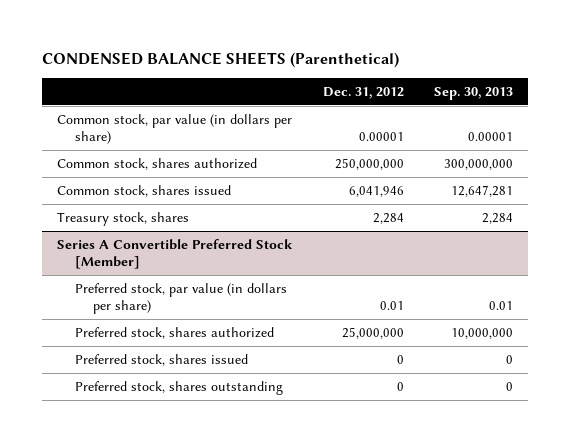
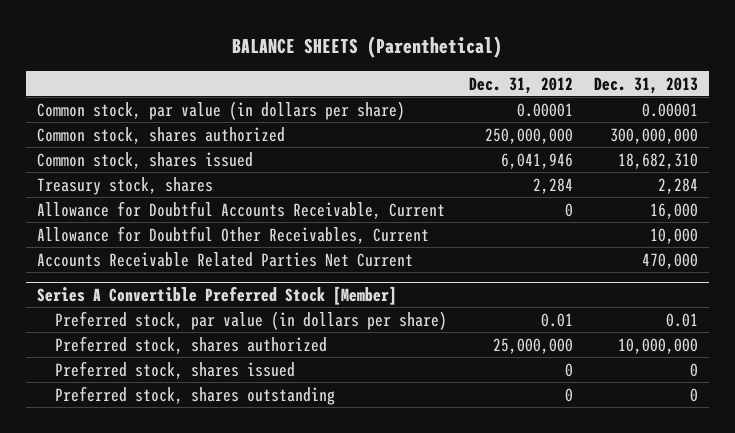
[42,52,400,69] CONDENSED BALANCE SHEETS (Parenthetical) -> [232,36,503,59] BALANCE SHEETS (Parenthetical)
[433,87,513,101] Sep. 30, 2013 -> none
none -> [594,76,699,94] Dec. 31, 2013
none -> [36,200,445,219] Allowance for Doubtful Accounts Receivable, Current
none -> [36,225,429,244] Allowance for Doubtful Other Receivables, Current
none -> [36,251,413,267] Accounts Receivable Related Parties Net Current

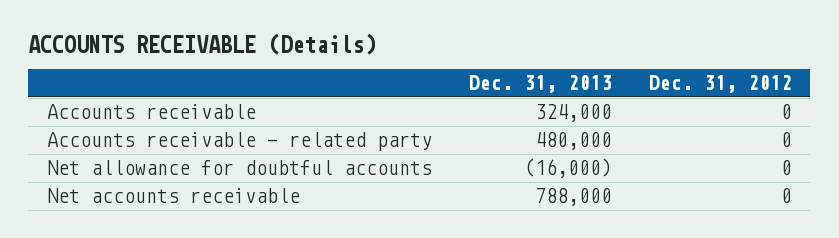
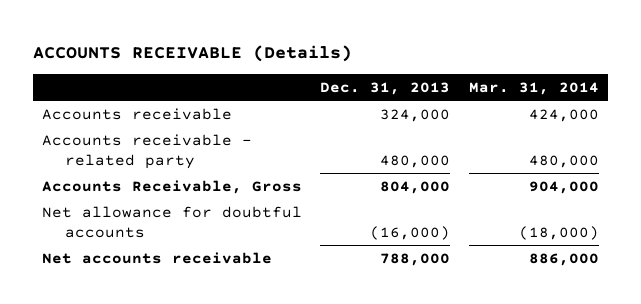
[648,75,792,94] Dec. 31, 2012 -> none
none -> [468,81,599,95] Mar. 31, 2014
none -> [42,179,303,194] Accounts Receivable, Gross

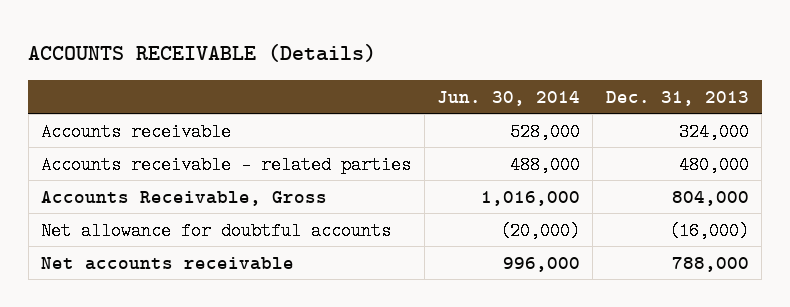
[468,81,599,95] Mar. 31, 2014 -> none
none -> [436,90,580,106] Jun. 30, 2014
[42,133,253,170] Accounts receivable - related party -> [41,155,412,174] Accounts receivable - related parties

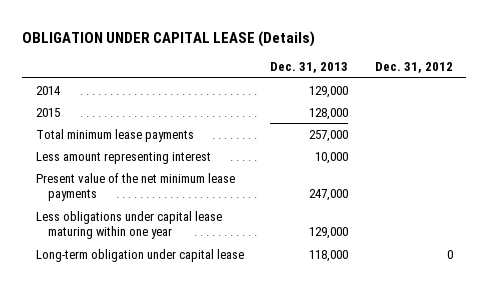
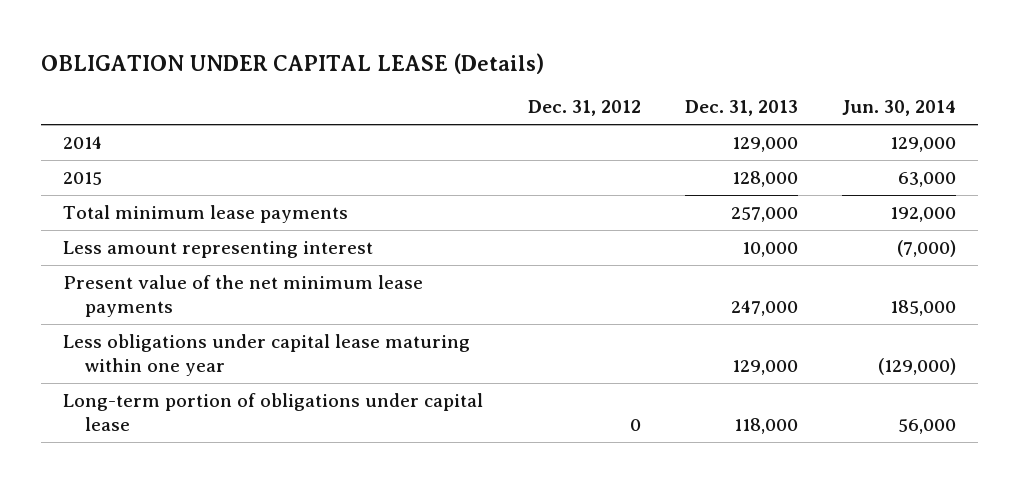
none -> [842,100,957,117] Jun. 30, 2014
[35,248,244,262] Long-term obligation under capital lease -> [63,392,484,432] Long-term portion of obligations under capital lease

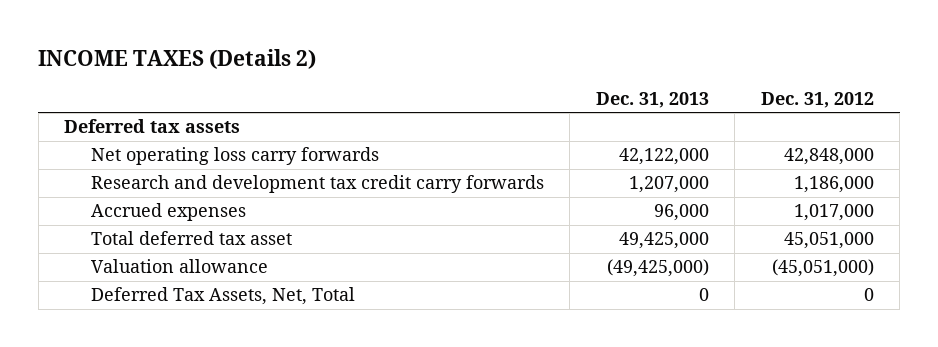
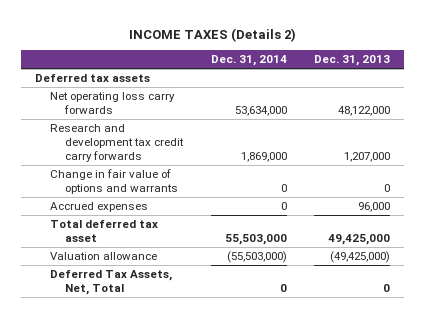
[760,92,874,109] Dec. 31, 2012 -> none
none -> [210,55,287,67] Dec. 31, 2014
[618,148,709,166] 42,122,000 -> [337,105,390,116] 48,122,000
none -> [50,168,179,194] Change in fair value of options and warrants

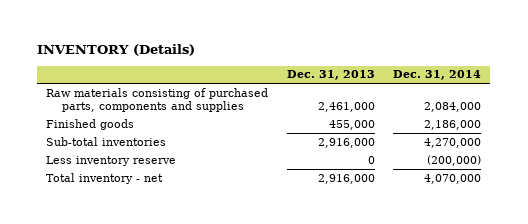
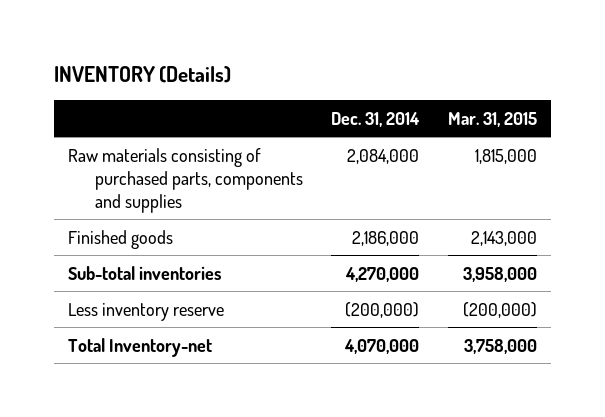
[286,70,375,81] Dec. 31, 2013 -> none
none -> [447,111,537,127] Mar. 31, 2015
[46,172,164,184] Total inventory - net -> [68,337,213,357] Total Inventory-net

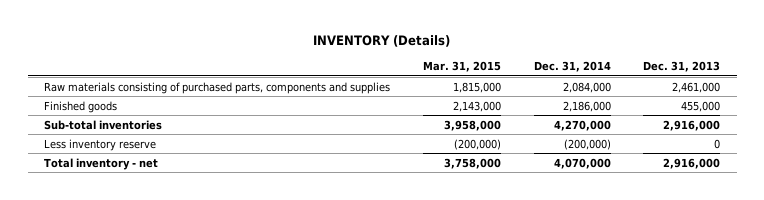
none -> [643,61,721,73] Dec. 31, 2013
[68,337,213,357] Total Inventory-net -> [44,157,159,170] Total inventory - net

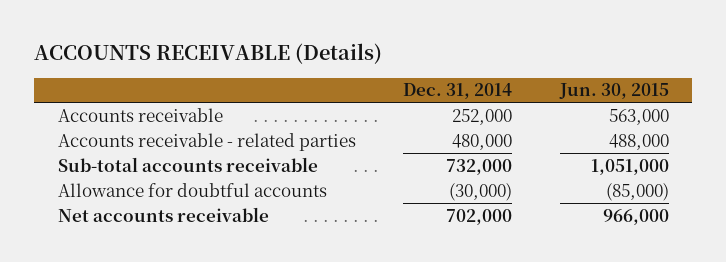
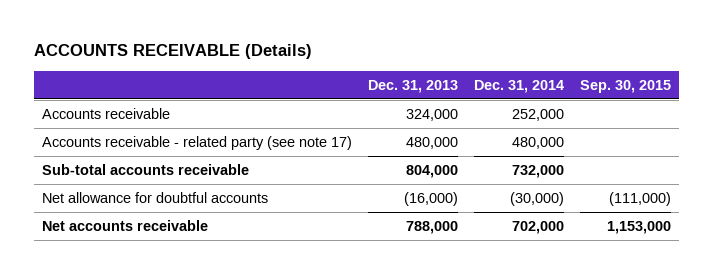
[558,83,669,100] Jun. 30, 2015 -> none
none -> [367,79,458,93] Dec. 31, 2013
none -> [580,79,672,93] Sep. 30, 2015
[57,132,356,151] Accounts receivable - related parties -> [41,136,352,151] Accounts receivable - related party (see note 17)
[57,182,327,197] Allowance for doubtful accounts -> [41,192,268,204] Net allowance for doubtful accounts

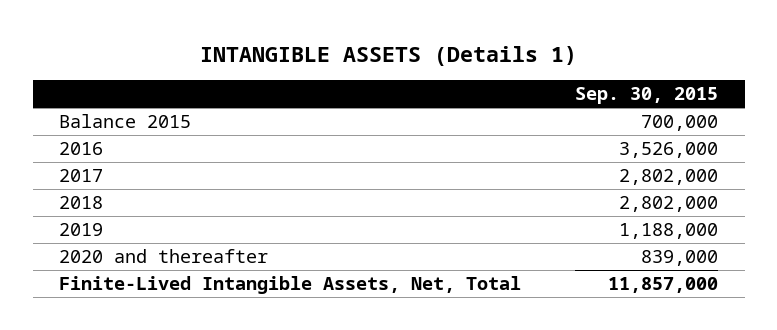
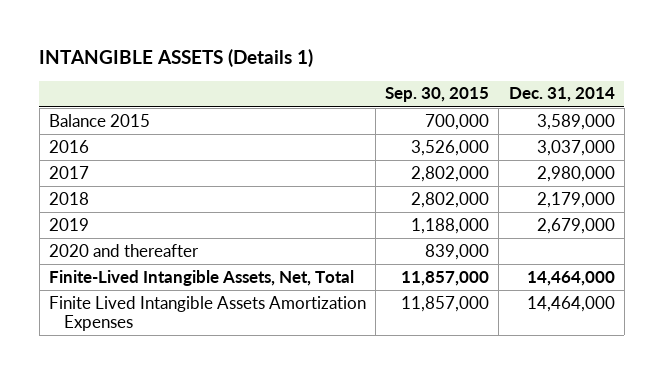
none -> [508,87,615,103] Dec. 31, 2014
none -> [48,295,366,332] Finite Lived Intangible Assets Amortization Expenses

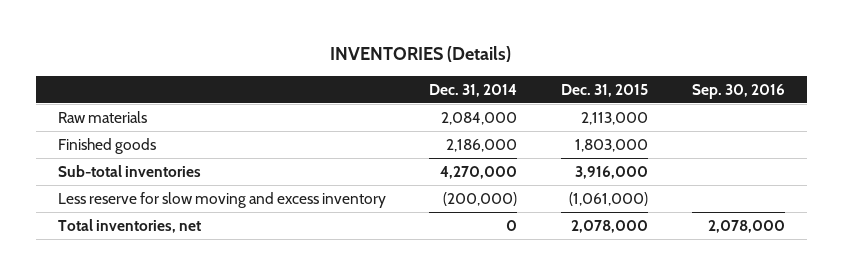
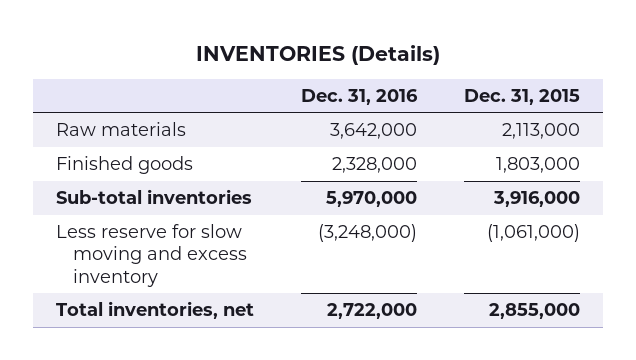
[429,83,518,97] Dec. 31, 2014 -> none
[691,83,785,99] Sep. 30, 2016 -> none
none -> [300,88,418,105] Dec. 31, 2016
[571,220,649,234] 2,078,000 -> [488,303,580,320] 2,855,000

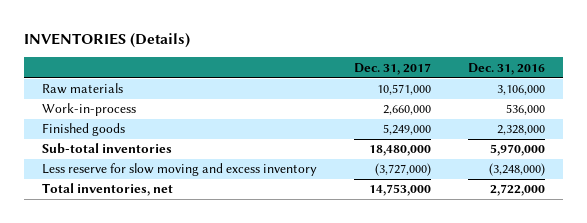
[463,88,580,105] Dec. 31, 2015 -> none
none -> [353,62,431,75] Dec. 31, 2017
[329,123,417,140] 3,642,000 -> [496,85,545,96] 3,106,000
none -> [42,103,137,117] Work-in-process

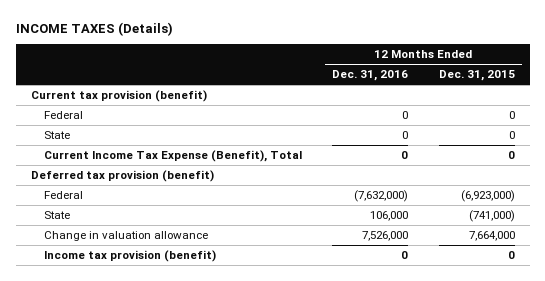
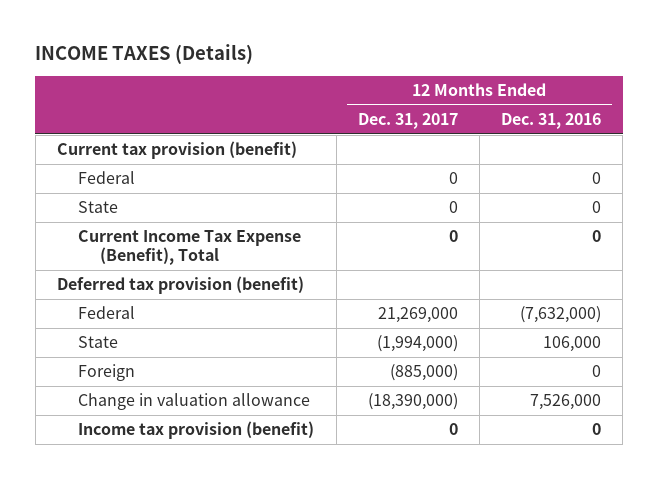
[438,70,515,82] Dec. 31, 2015 -> none
none -> [357,113,458,130] Dec. 31, 2017
none -> [78,364,136,382] Foreign

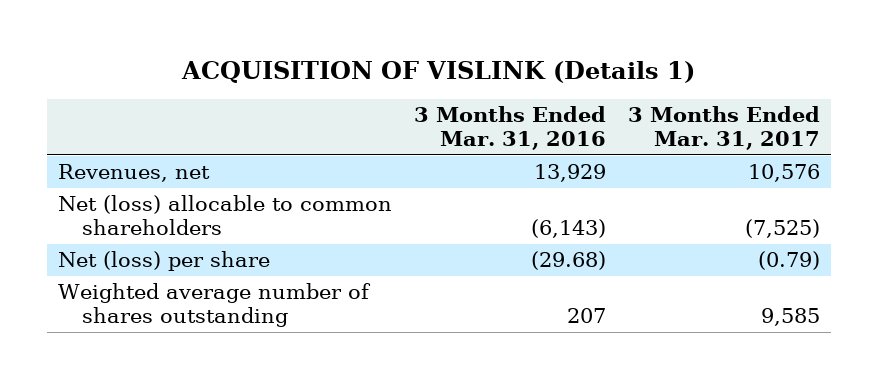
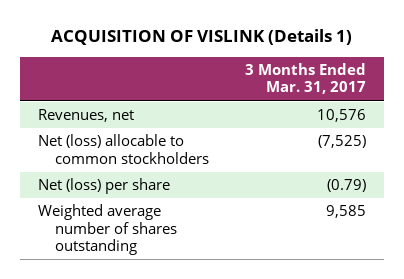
[413,106,606,151] 3 Months Ended Mar. 31, 2016 -> none
[58,195,393,236] Net (loss) allocable to common shareholders -> [38,134,210,164] Net (loss) allocable to common stockholders

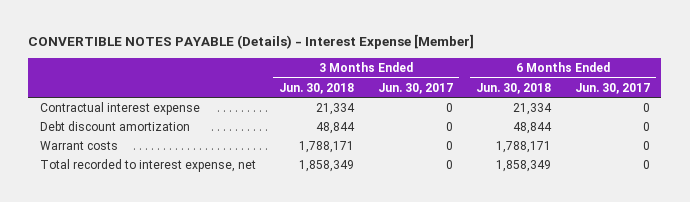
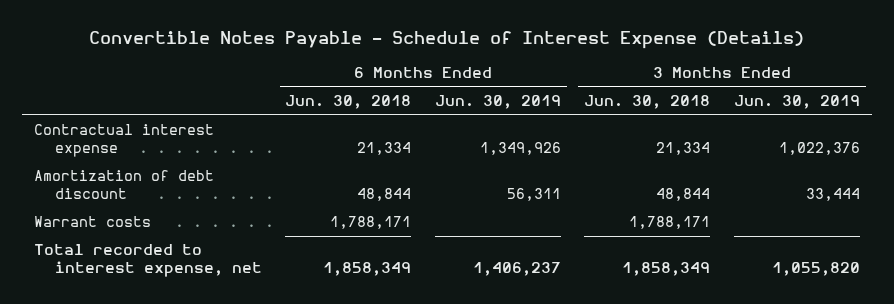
[28,34,475,50] CONVERTIBLE NOTES PAYABLE (Details) - Interest Expense [Member] -> [88,31,804,50] Convertible Notes Payable - Schedule of Interest Expense (Details)
[377,82,453,94] Jun. 30, 2017 -> none
[574,82,650,94] Jun. 30, 2017 -> none
none -> [434,95,561,110] Jun. 30, 2019
none -> [733,95,860,110] Jun. 30, 2019
[39,120,190,131] Debt discount amortization -> [33,170,214,200] Amortization of debt discount

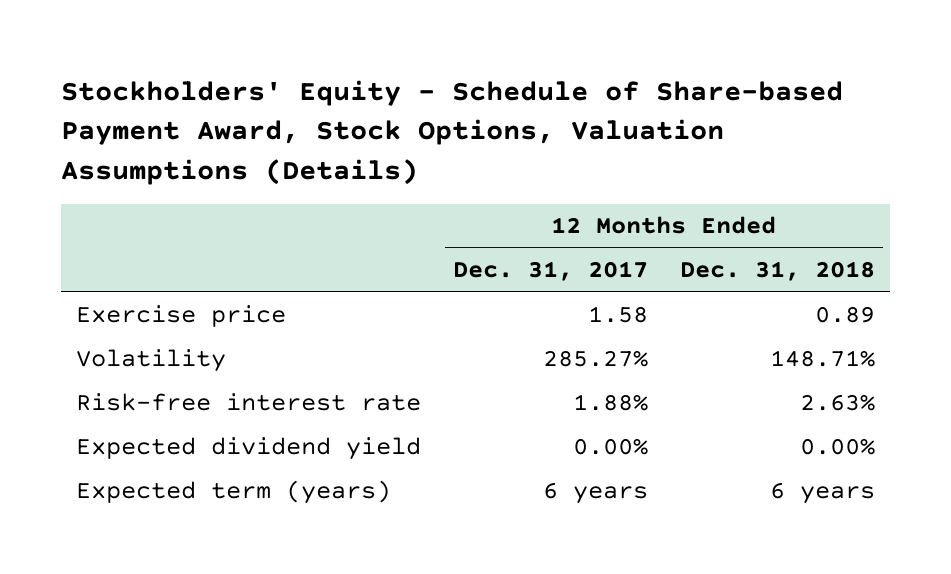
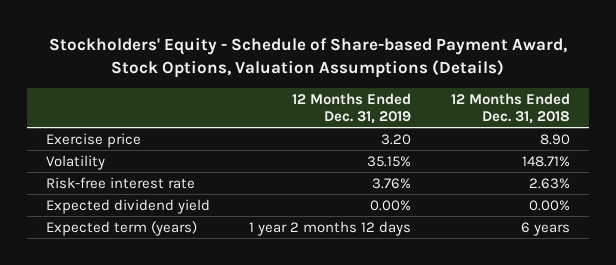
[453,261,649,282] Dec. 31, 2017 -> none
none -> [292,92,412,125] 12 Months Ended Dec. 31, 2019
[814,306,875,324] 0.89 -> [539,133,570,145] 8.90

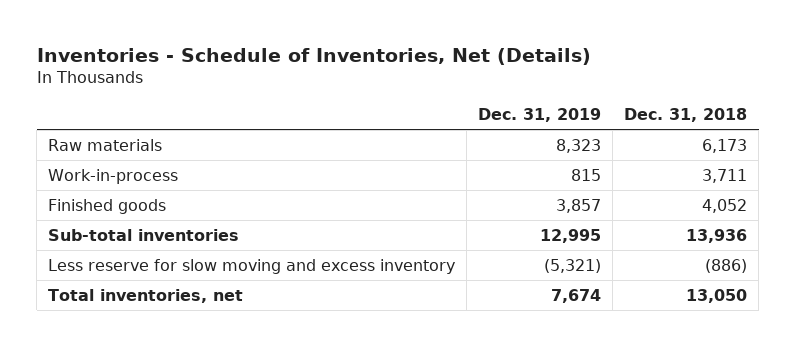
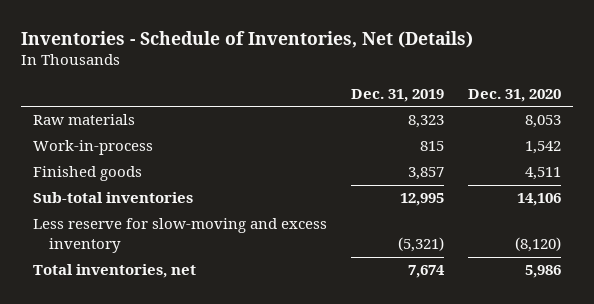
[624,108,748,123] Dec. 31, 2018 -> none
none -> [468,88,562,102] Dec. 31, 2020
[48,258,456,274] Less reserve for slow moving and excess inventory -> [33,218,328,253] Less reserve for slow-moving and excess inventory

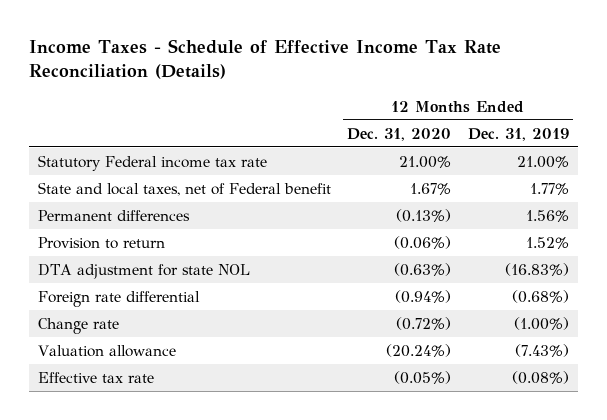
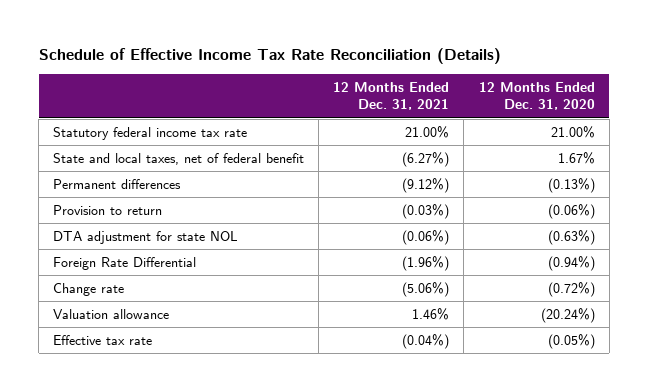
[29,39,502,80] Income Taxes - Schedule of Effective Income Tax Rate Reconciliation (Details) -> [38,48,501,65] Schedule of Effective Income Tax Rate Reconciliation (Details)
[468,127,570,141] Dec. 31, 2019 -> none
none -> [333,82,450,111] 12 Months Ended Dec. 31, 2021
[37,154,267,171] Statutory Federal income tax rate -> [53,126,248,140] Statutory federal income tax rate
[37,181,331,196] State and local taxes, net of Federal benefit -> [53,152,305,165] State and local taxes, net of federal benefit
[37,290,200,307] Foreign rate differential -> [53,256,197,270] Foreign Rate Differential

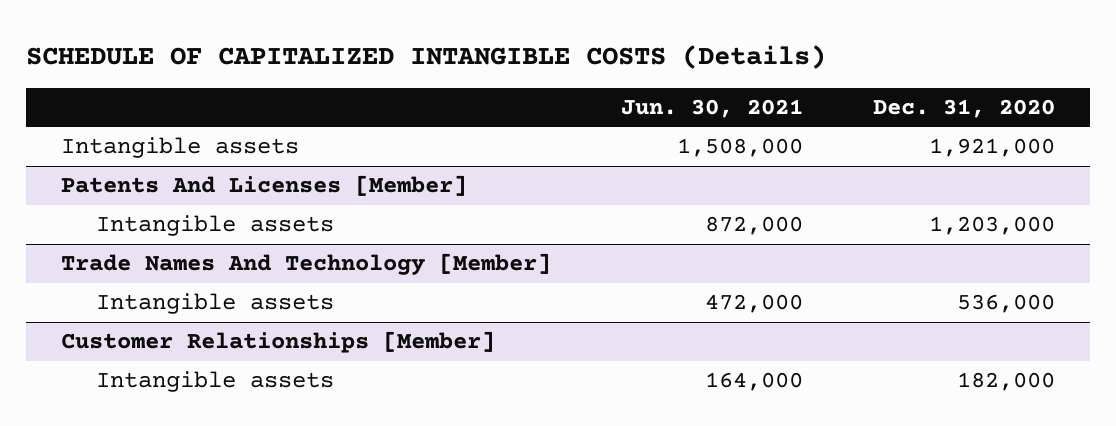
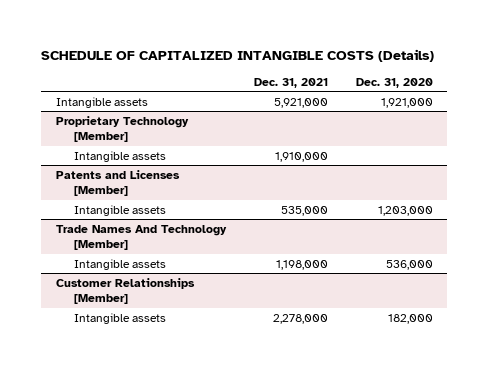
[621,98,804,118] Jun. 30, 2021 -> none
none -> [253,78,328,89] Dec. 31, 2021
none -> [55,115,189,143] Proprietary Technology [Member]
none -> [73,150,166,162] Intangible assets
[61,175,468,197] Patents And Licenses [Member] -> [55,169,180,197] Patents and Licenses [Member]

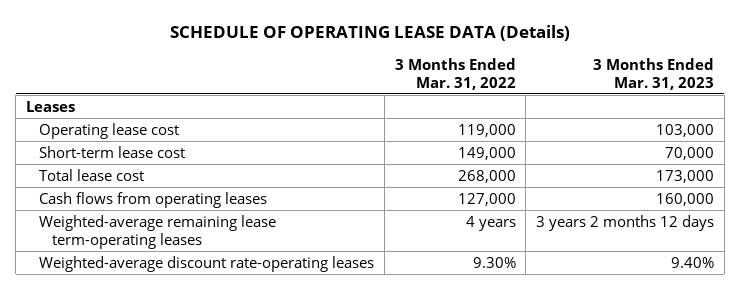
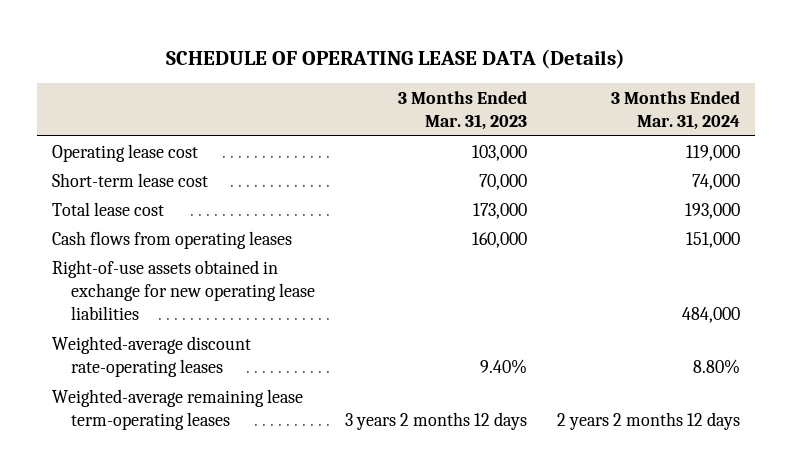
[394,57,516,90] 3 Months Ended Mar. 31, 2022 -> none
none -> [611,91,741,131] 3 Months Ended Mar. 31, 2024
[26,100,76,112] Leases -> none
none -> [52,259,316,320] Right-of-use assets obtained in exchange for new operating lease liabilities
[39,214,277,249] Weighted-average remaining lease term-operating leases -> [52,388,304,430] Weighted-average remaining lease term-operating leases

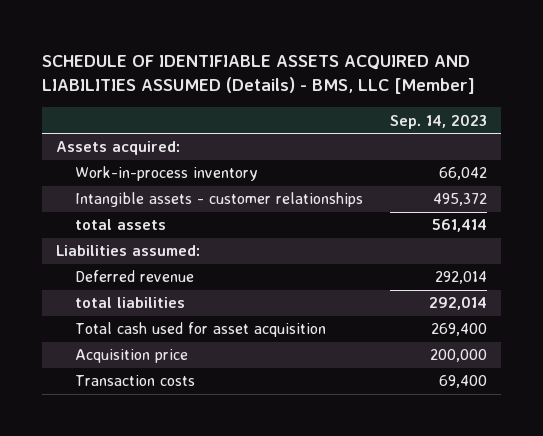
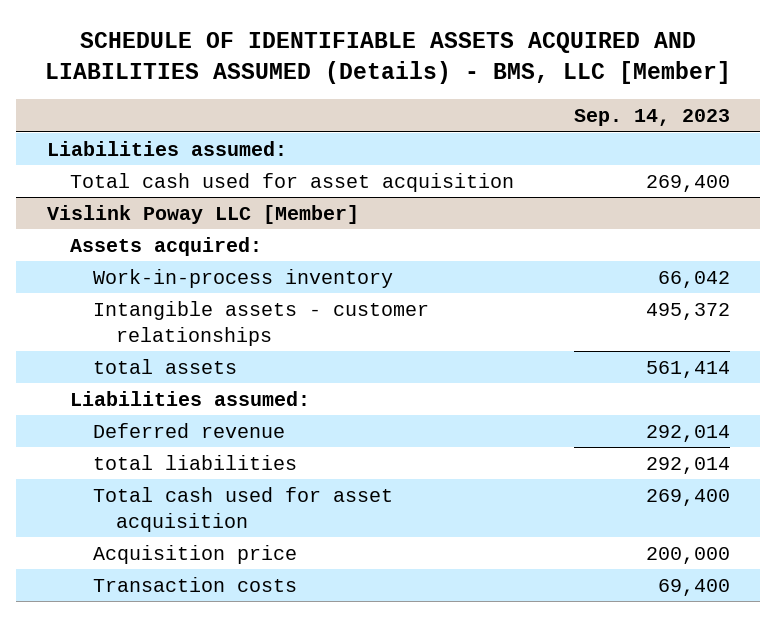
none -> [46,140,287,156] Liabilities assumed:
none -> [69,172,514,192] Total cash used for asset acquisition
none -> [46,204,359,224] Vislink Poway LLC [Member]

